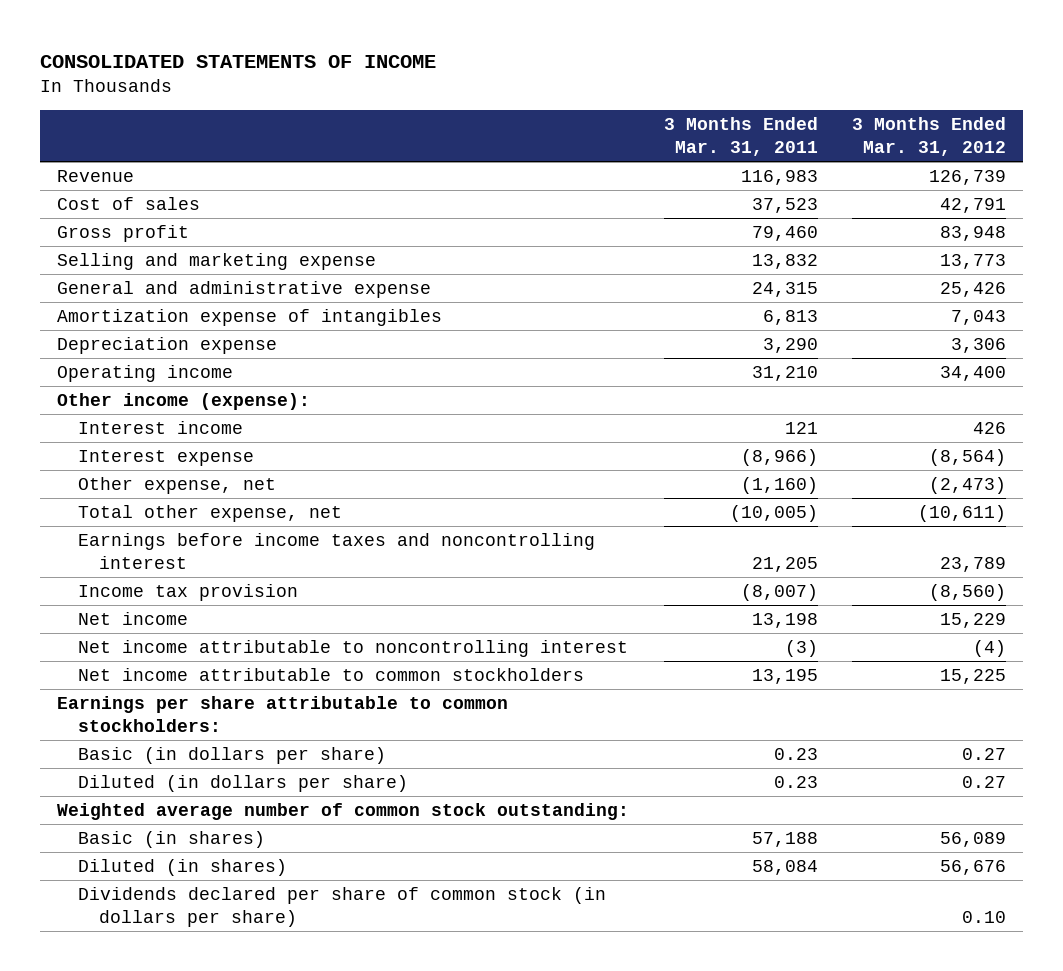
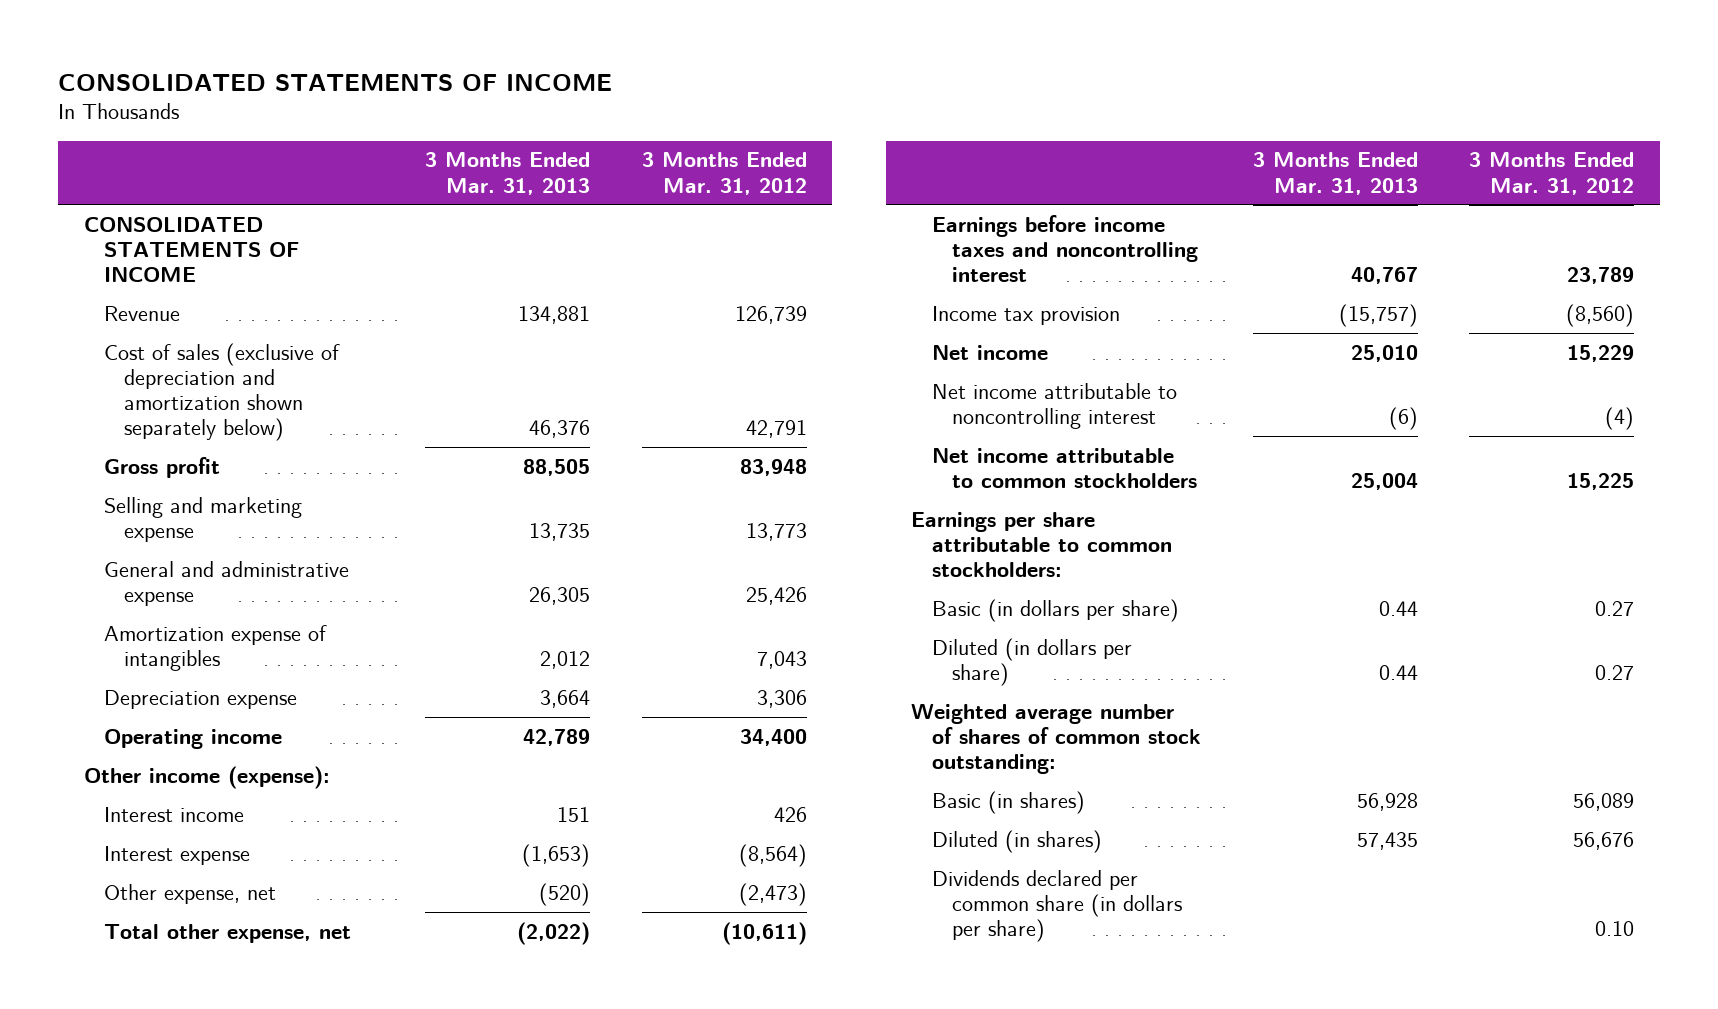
[663,117,818,156] 3 Months Ended Mar. 31, 2011 -> none
none -> [424,152,590,195] 3 Months Ended Mar. 31, 2013
none -> [83,216,300,283] CONSOLIDATED STATEMENTS OF INCOME
[57,196,201,210] Cost of sales -> [104,342,341,442] Cost of sales (exclusive of depreciation and amortization shown separately below)
[57,802,630,820] Weighted average number of common stock outstanding: -> [911,703,1201,775] Weighted average number of shares of common stock outstanding:
[78,886,607,927] Dividends declared per share of common stock (in dollars per share) -> [931,869,1183,943] Dividends declared per common share (in dollars per share)

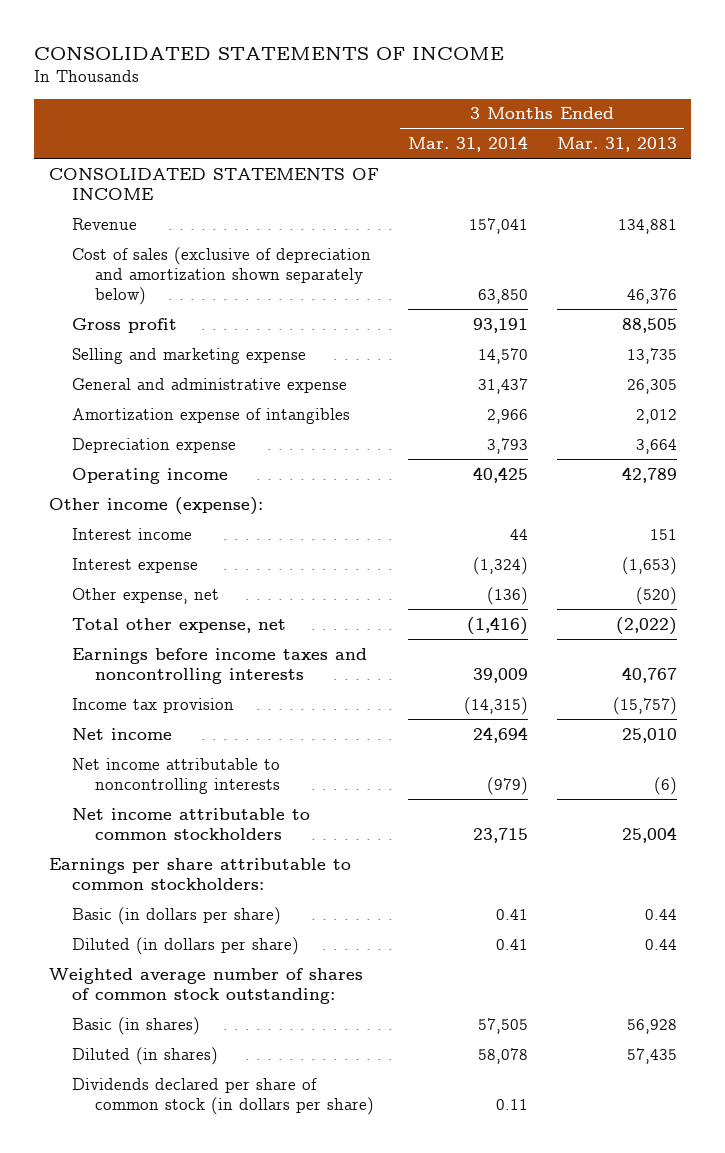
[641,152,807,195] 3 Months Ended Mar. 31, 2012 -> none
none -> [407,135,528,152] Mar. 31, 2014
[931,214,1199,283] Earnings before income taxes and noncontrolling interest -> [72,647,368,684] Earnings before income taxes and noncontrolling interests
[931,382,1177,429] Net income attributable to noncontrolling interest -> [72,757,281,794] Net income attributable to noncontrolling interests
[931,869,1183,943] Dividends declared per common share (in dollars per share) -> [72,1077,375,1115] Dividends declared per share of common stock (in dollars per share)

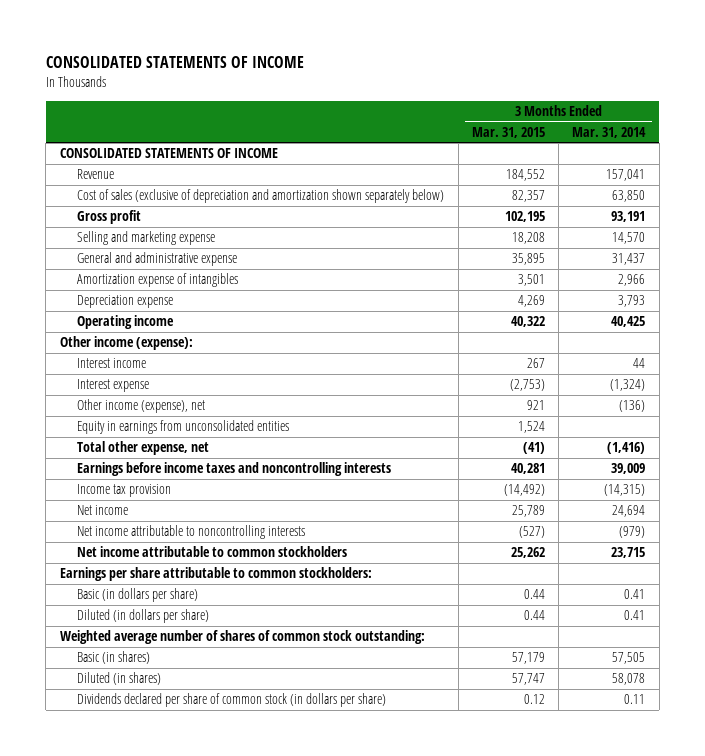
[556,136,677,152] Mar. 31, 2013 -> none
none -> [471,126,545,138] Mar. 31, 2015
[72,587,220,604] Other expense, net -> [77,399,206,414] Other income (expense), net
none -> [77,420,290,435] Equity in earnings from unconsolidated entities

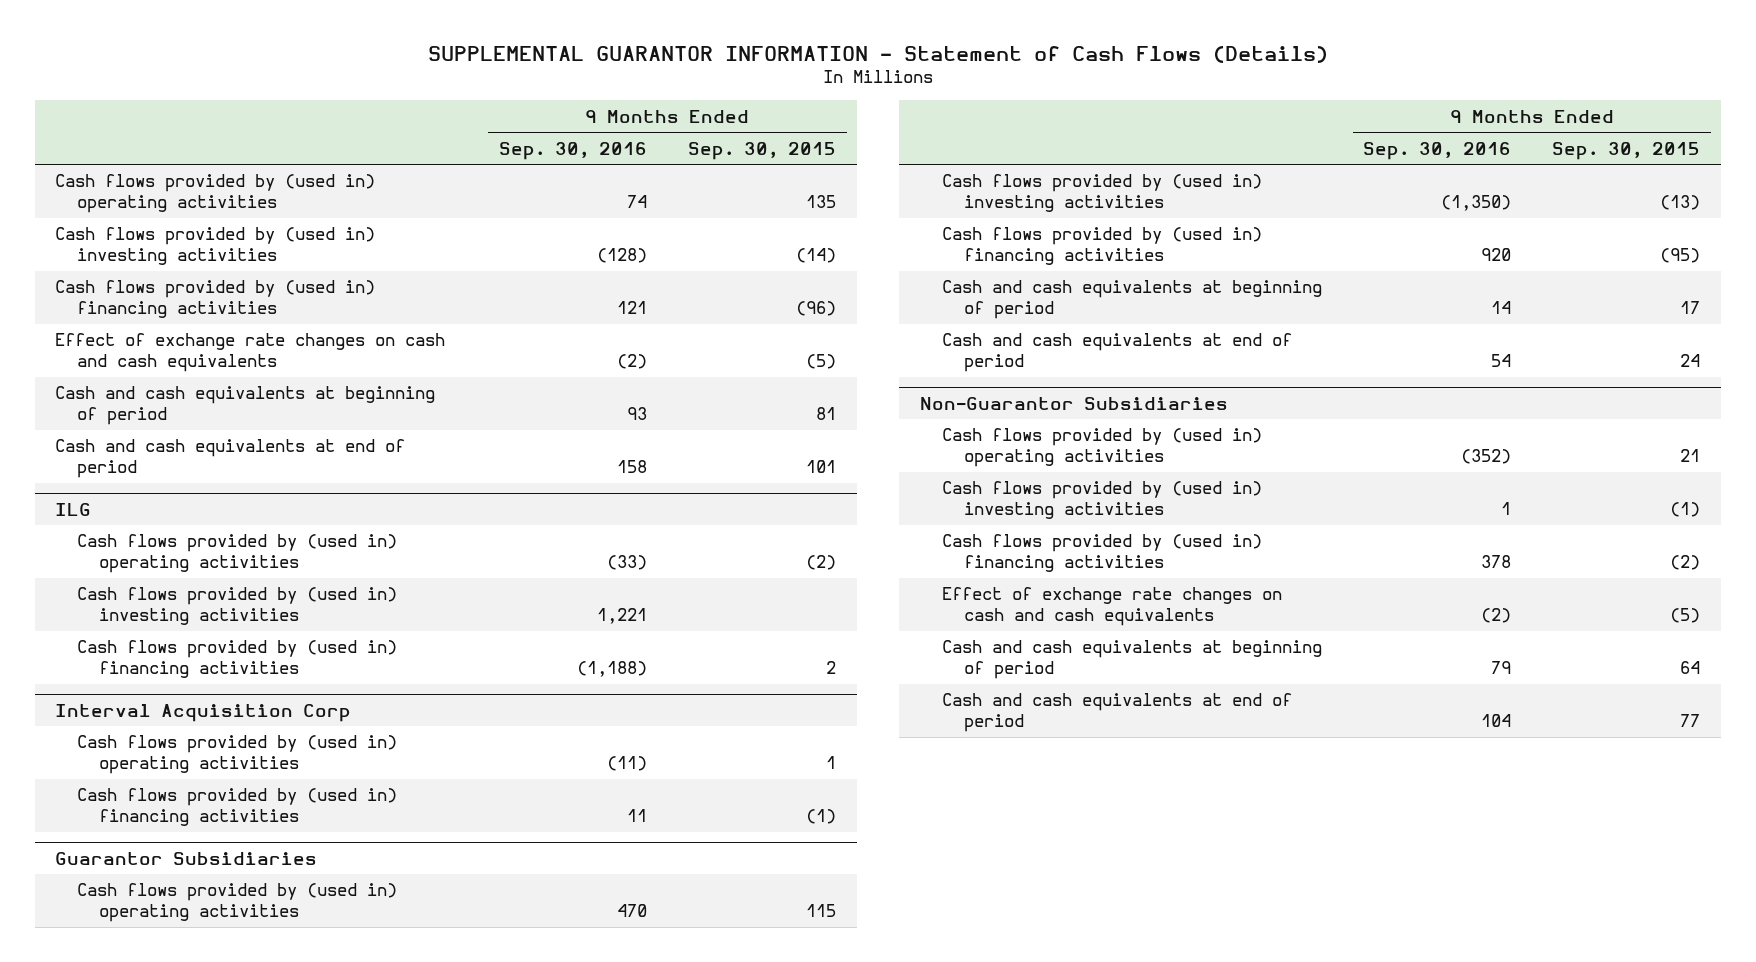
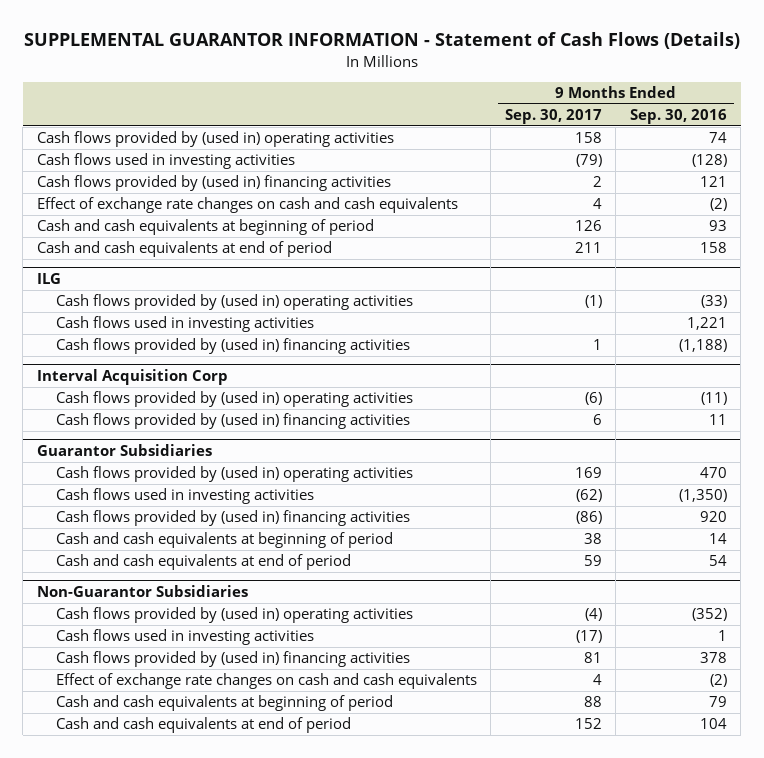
[688,141,837,160] Sep. 30, 2015 -> none
none -> [504,109,602,125] Sep. 30, 2017
[55,227,376,266] Cash flows provided by (used in) investing activities -> [36,153,295,170] Cash flows used in investing activities
[77,587,398,626] Cash flows provided by (used in) investing activities -> [55,316,314,333] Cash flows used in investing activities
[941,174,1262,213] Cash flows provided by (used in) investing activities -> [55,488,314,505] Cash flows used in investing activities
[941,481,1262,520] Cash flows provided by (used in) investing activities -> [55,629,314,646] Cash flows used in investing activities

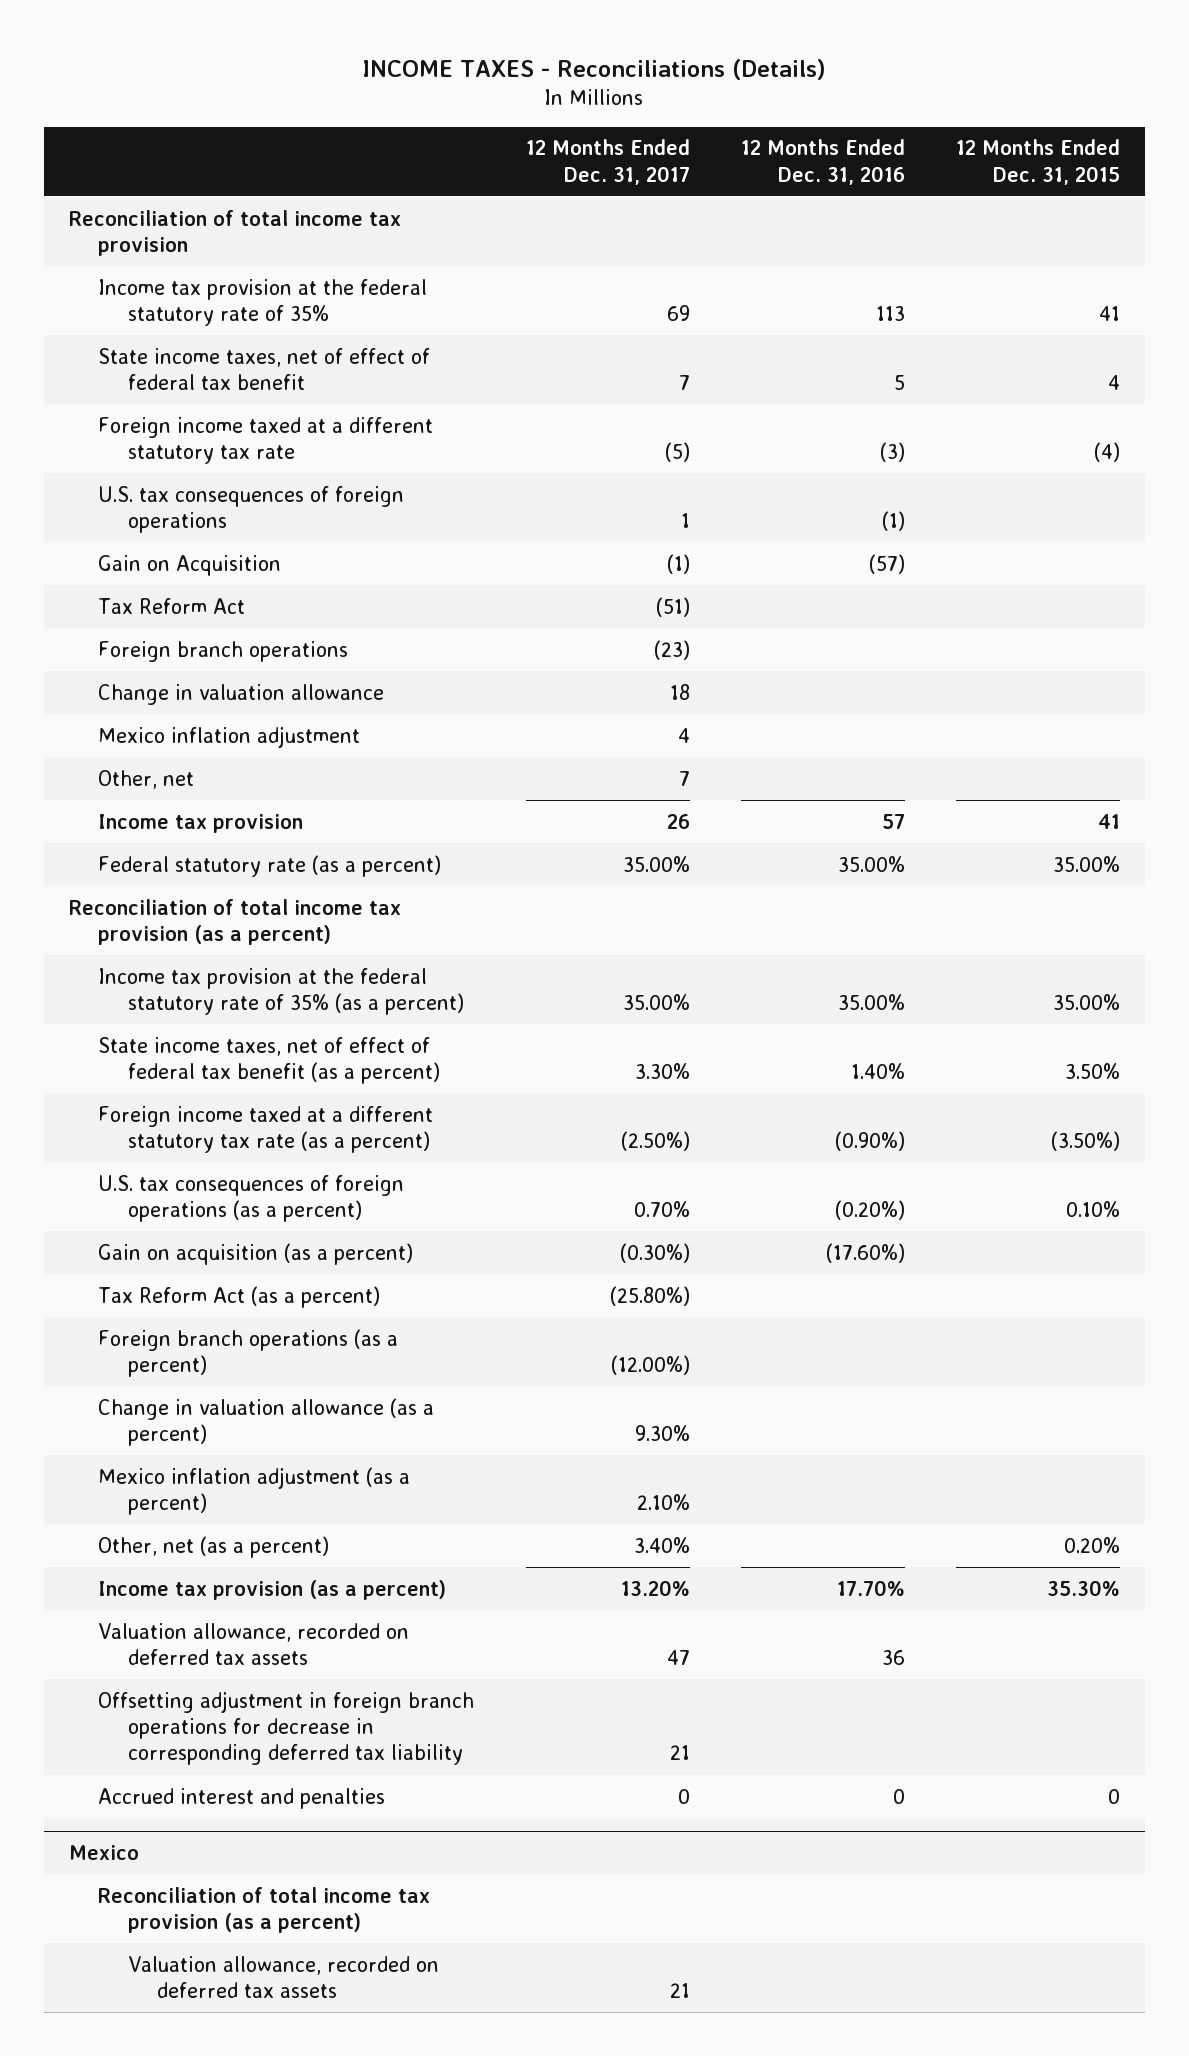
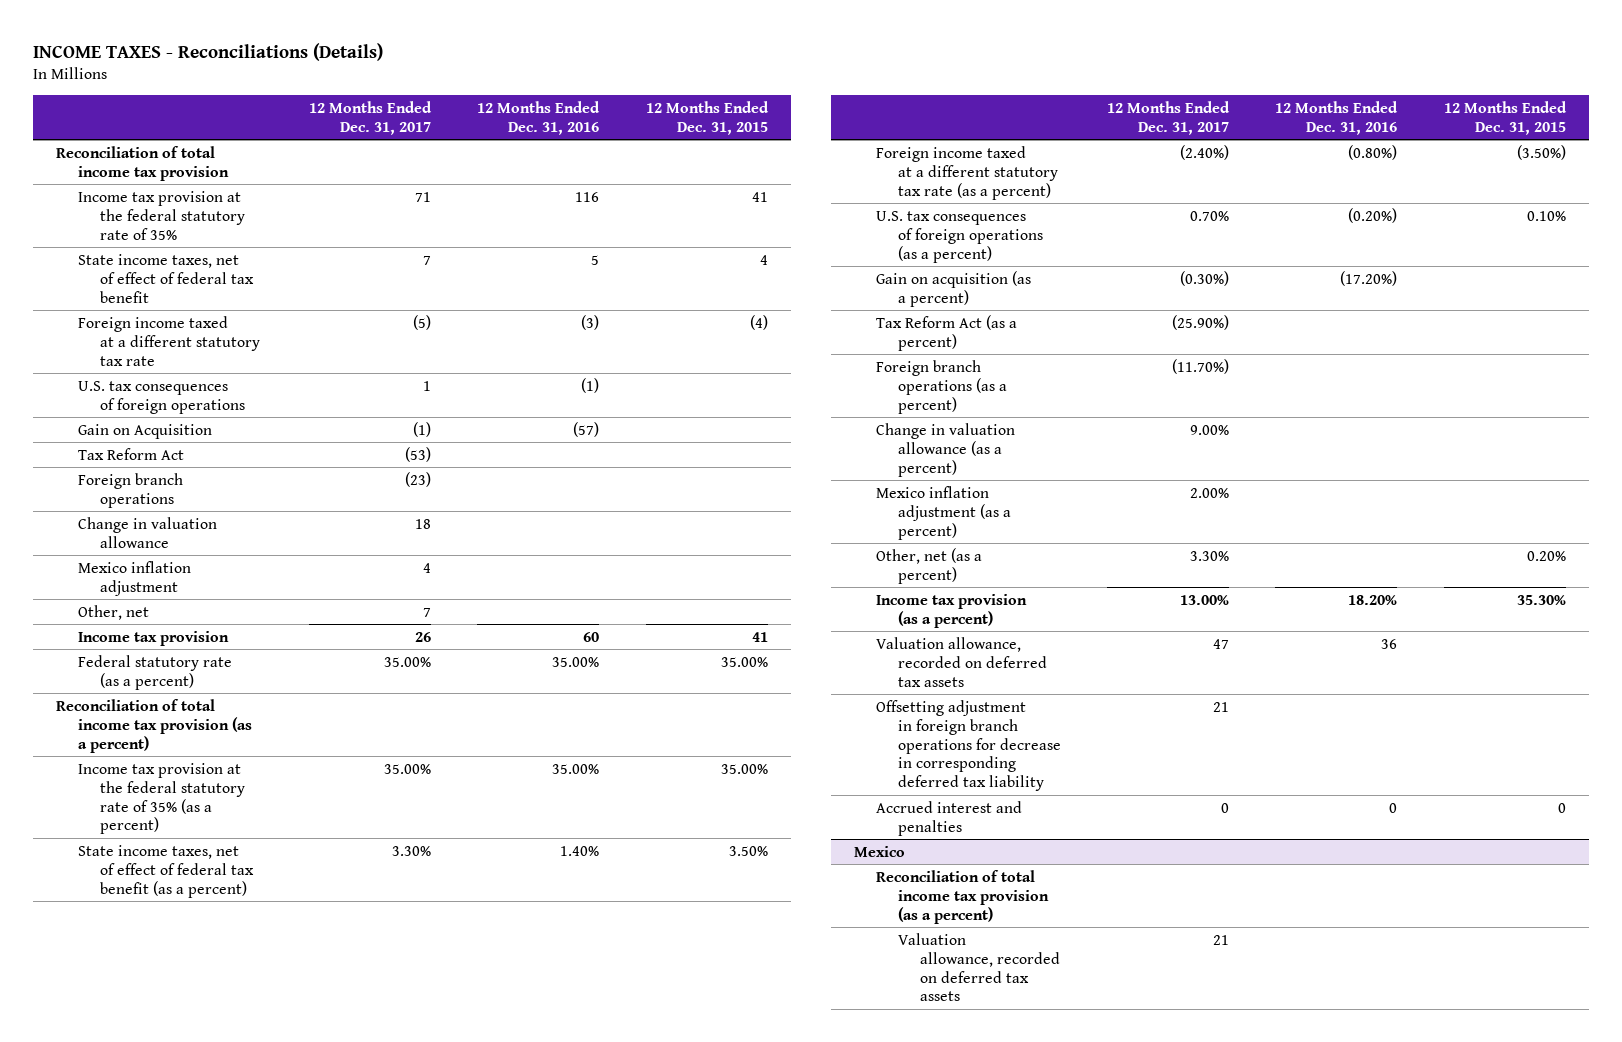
[666,305,690,322] 69 -> [415,191,432,202] 71
[875,306,905,322] 113 -> [575,191,600,202] 116
[655,596,690,617] (51) -> [405,446,432,462] (53)
[881,813,905,829] 57 -> [583,631,600,642] 60
[620,1131,690,1152] (2.50%) -> [1179,144,1229,160] (2.40%)
[834,1131,905,1152] (0.90%) -> [1348,144,1398,160] (0.80%)
[825,1242,905,1263] (17.60%) -> [1340,270,1398,286] (17.20%)
[609,1285,690,1306] (25.80%) -> [1171,314,1229,330] (25.90%)
[610,1355,690,1376] (12.00%) -> [1171,358,1229,374] (11.70%)
[634,1425,690,1442] 9.30% -> [1189,424,1229,435] 9.00%
[636,1494,690,1511] 2.10% -> [1189,487,1229,498] 2.00%
[633,1536,690,1553] 3.40% -> [1189,550,1229,561] 3.30%
[620,1579,690,1596] 13.20% -> [1179,594,1229,605] 13.00%
[836,1579,905,1596] 17.70% -> [1348,594,1398,605] 18.20%

